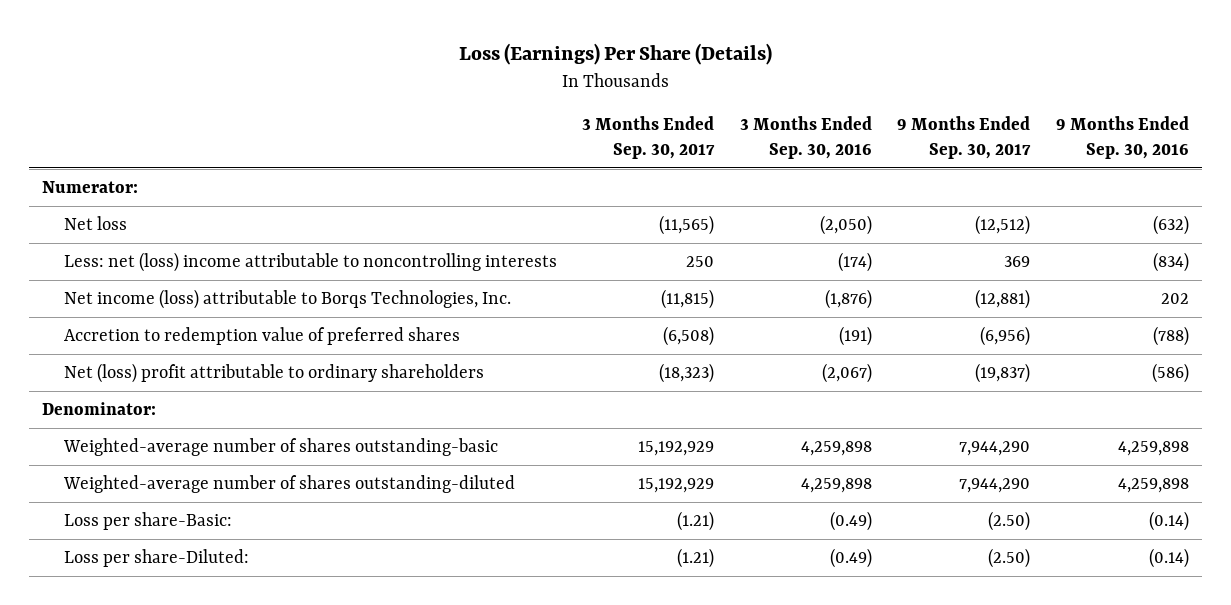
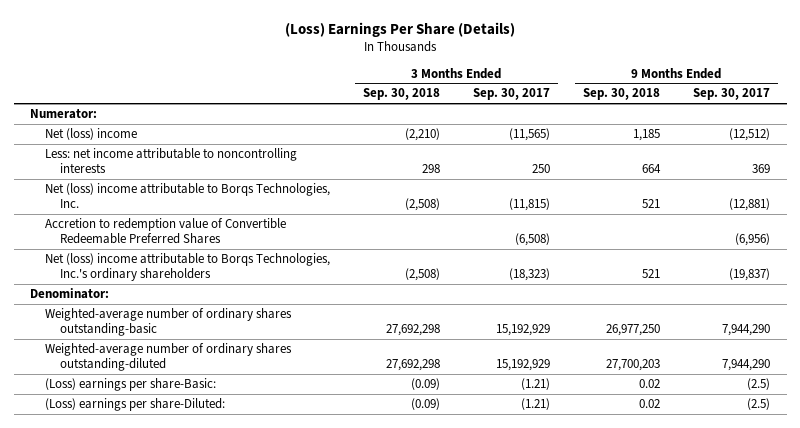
[458,42,772,65] Loss (Earnings) Per Share (Details) -> [285,21,516,37] (Loss) Earnings Per Share (Details)
[739,116,872,159] 3 Months Ended Sep. 30, 2016 -> none
[1055,116,1189,159] 9 Months Ended Sep. 30, 2016 -> none
none -> [362,88,440,101] Sep. 30, 2018
none -> [582,88,660,101] Sep. 30, 2018
[63,216,127,231] Net loss -> [44,128,137,141] Net (loss) income
[63,252,557,273] Less: net (loss) income attributable to noncontrolling interests -> [44,148,297,174] Less: net income attributable to noncontrolling interests
[63,289,511,310] Net income (loss) attributable to Borqs Technologies, Inc. -> [44,183,330,209] Net (loss) income attributable to Borqs Technologies, Inc.
[63,327,460,346] Accretion to redemption value of preferred shares -> [44,218,286,245] Accretion to redemption value of Convertible Redeemable Preferred Shares
[63,363,484,384] Net (loss) profit attributable to ordinary shareholders -> [44,253,330,282] Net (loss) income attributable to Borqs Technologies, Inc.'s ordinary shareholders
[62,438,498,457] Weighted-average number of shares outstanding-basic -> [44,308,292,337] Weighted-average number of ordinary shares outstanding-basic
[62,475,515,494] Weighted-average number of shares outstanding-diluted -> [44,343,292,372] Weighted-average number of ordinary shares outstanding-diluted
[63,512,232,531] Loss per share-Basic: -> [44,378,216,392] (Loss) earnings per share-Basic:
[988,511,1031,532] (2.50) -> [747,378,771,391] (2.5)
[63,549,249,568] Loss per share-Diluted: -> [44,398,225,412] (Loss) earnings per share-Diluted:
[988,548,1031,569] (2.50) -> [747,398,771,411] (2.5)

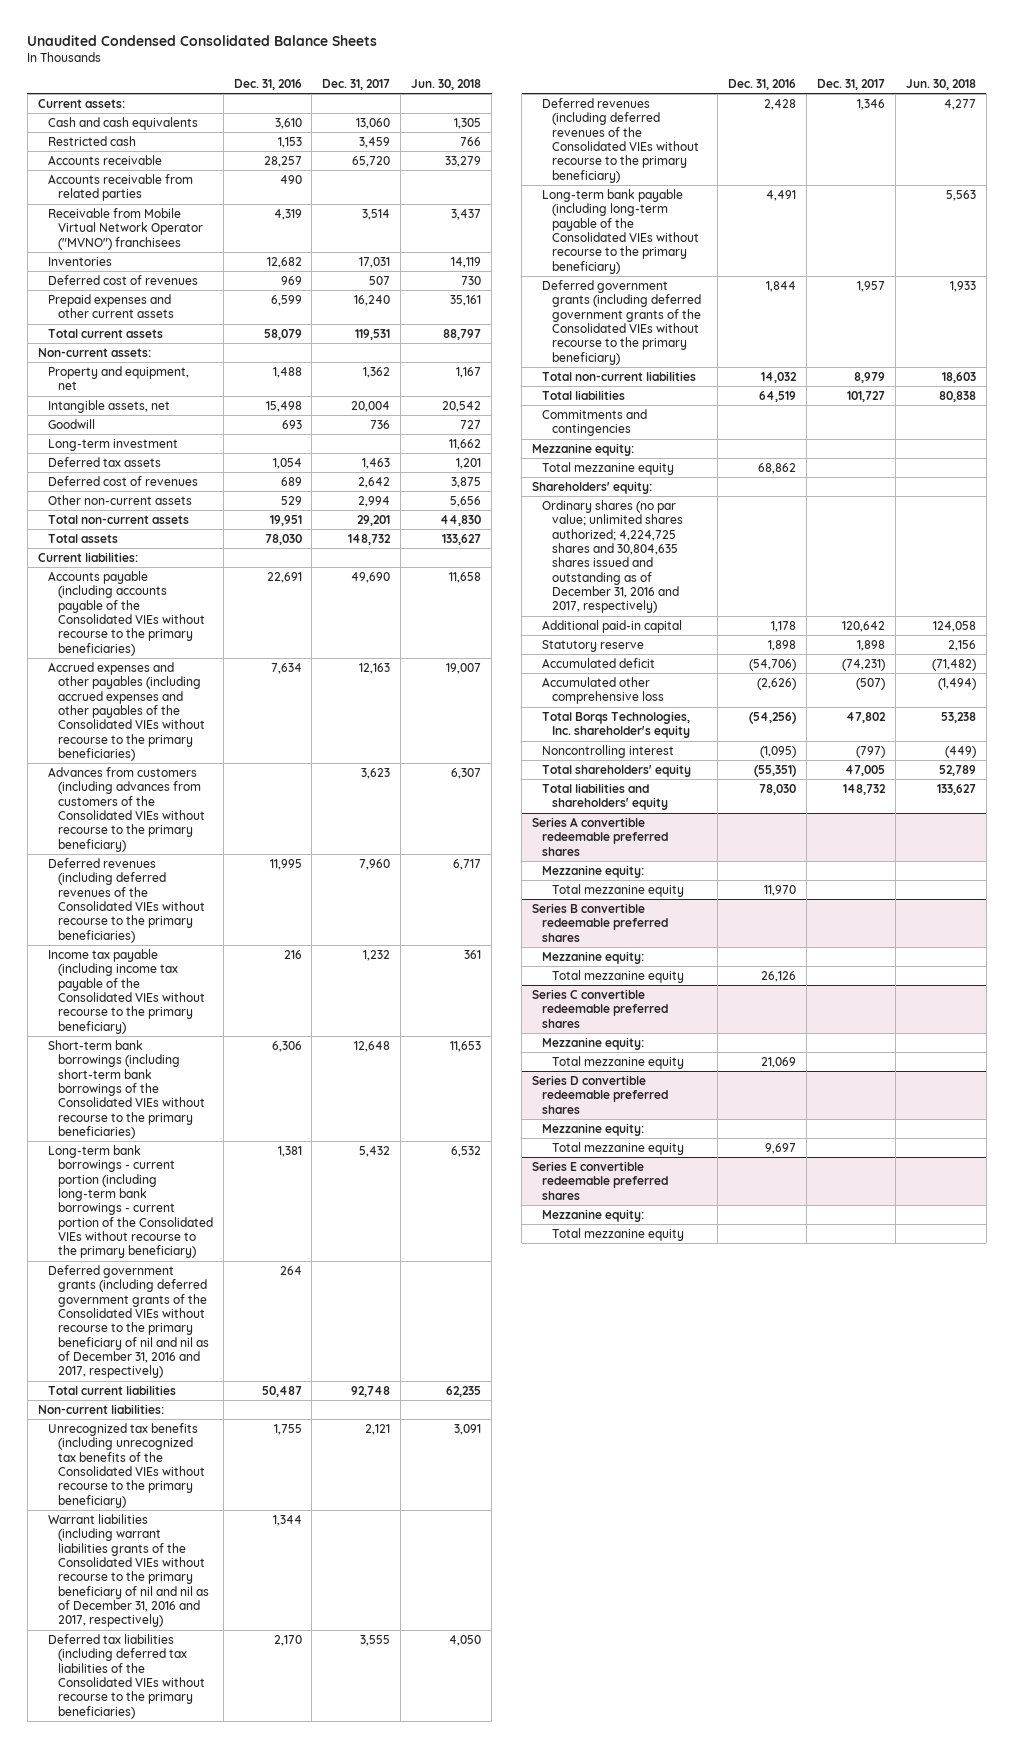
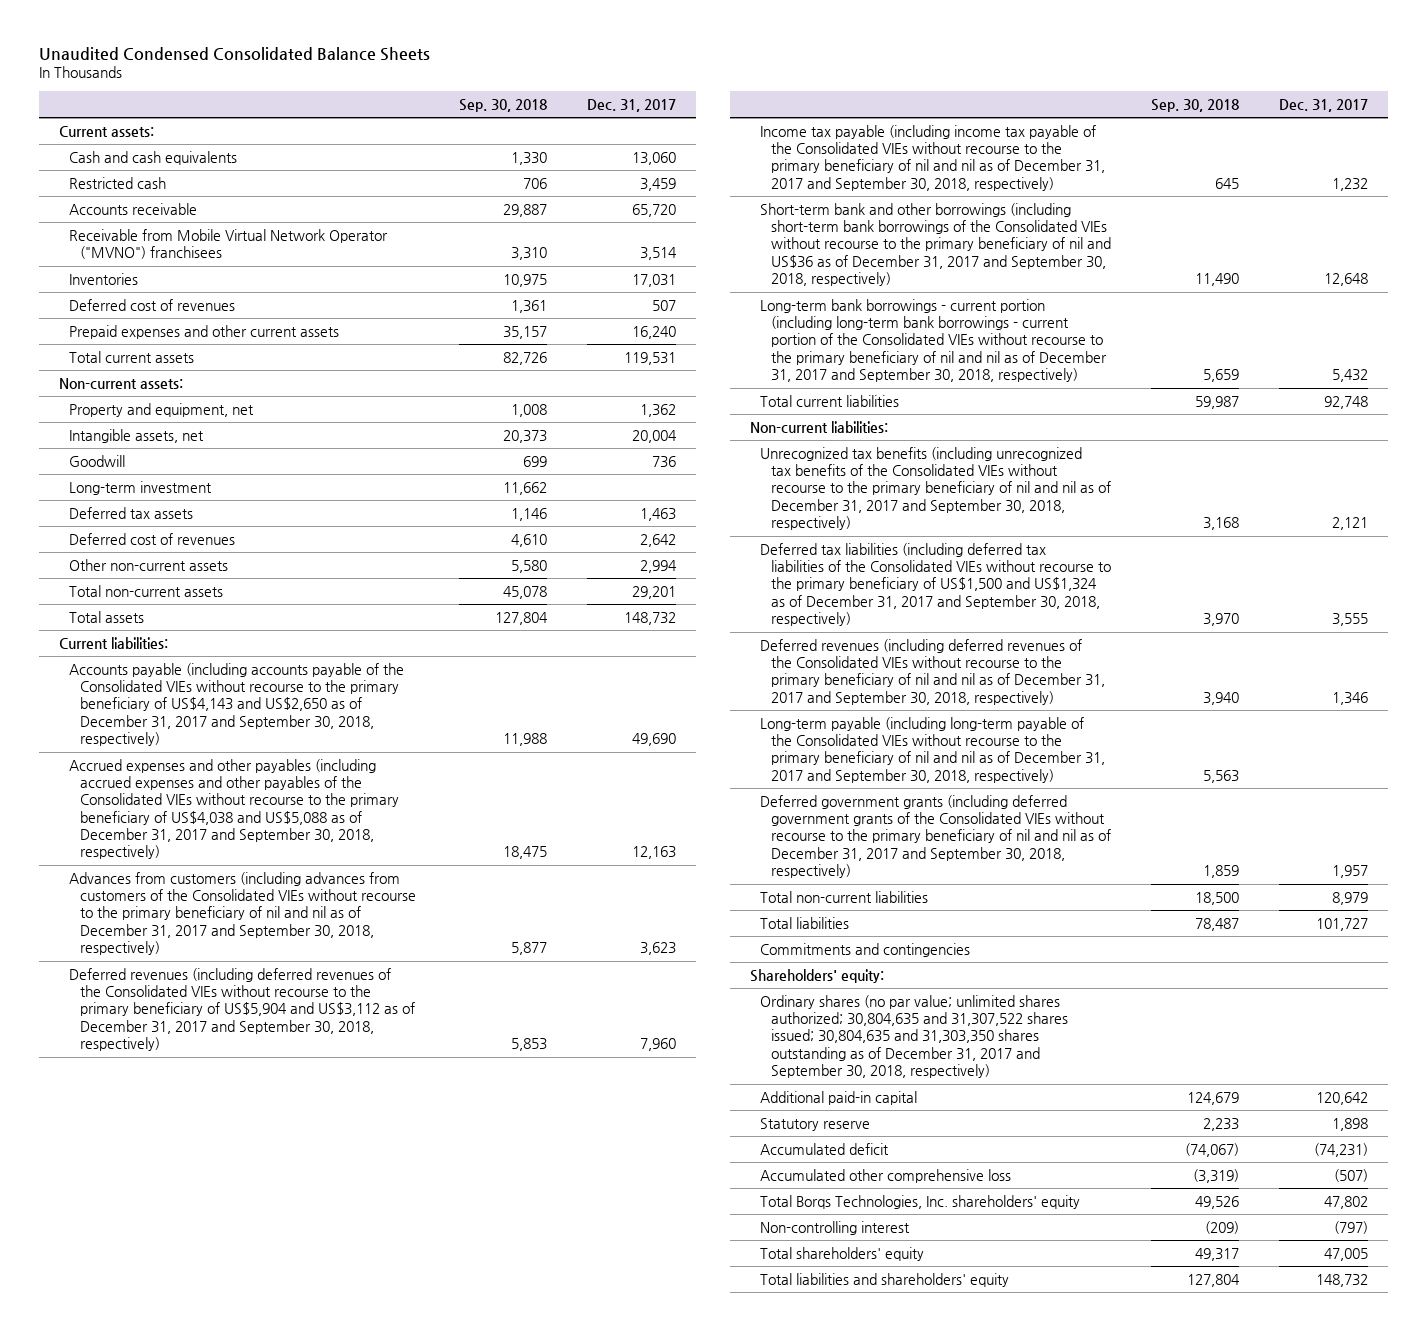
[233,78,302,90] Dec. 31, 2016 -> none
[411,78,482,90] Jun. 30, 2018 -> none
none -> [459,98,548,112] Sep. 30, 2018
[47,173,193,202] Accounts receivable from related parties -> none
[47,1264,209,1379] Deferred government grants (including deferred government grants of the Consolidated VIEs without recourse to the primary beneficiary of nil and nil as of December 31, 2016 and 2017, respectively) -> none
[47,570,205,656] Accounts payable (including accounts payable of the Consolidated VIEs without recourse to the primary beneficiaries) -> [69,662,405,747] Accounts payable (including accounts payable of the Consolidated VIEs without recourse to the primary beneficiary of US$4,143 and US$2,650 as of December 31, 2017 and September 30, 2018, respectively)
[47,661,205,761] Accrued expenses and other payables (including accrued expenses and other payables of the Consolidated VIEs without recourse to the primary beneficiaries) -> [69,758,399,860] Accrued expenses and other payables (including accrued expenses and other payables of the Consolidated VIEs without recourse to the primary beneficiary of US$4,038 and US$5,088 as of December 31, 2017 and September 30, 2018, respectively)
[47,766,205,852] Advances from customers (including advances from customers of the Consolidated VIEs without recourse to the primary beneficiary) -> [69,871,416,956] Advances from customers (including advances from customers of the Consolidated VIEs without recourse to the primary beneficiary of nil and nil as of December 31, 2017 and September 30, 2018, respectively)
[47,857,205,943] Deferred revenues (including deferred revenues of the Consolidated VIEs without recourse to the primary beneficiaries) -> [69,967,415,1052] Deferred revenues (including deferred revenues of the Consolidated VIEs without recourse to the primary beneficiary of US$5,904 and US$3,112 as of December 31, 2017 and September 30, 2018, respectively)
[47,948,205,1034] Income tax payable (including income tax payable of the Consolidated VIEs without recourse to the primary beneficiary) -> [760,124,1105,191] Income tax payable (including income tax payable of the Consolidated VIEs without recourse to the primary beneficiary of nil and nil as of December 31, 2017 and September 30, 2018, respectively)
[47,1039,205,1139] Short-term bank borrowings (including short-term bank borrowings of the Consolidated VIEs without recourse to the primary beneficiaries) -> [760,202,1111,287] Short-term bank and other borrowings (including short-term bank borrowings of the Consolidated VIEs without recourse to the primary beneficiary of nil and US$36 as of December 31, 2017 and September 30, 2018, respectively)
[47,1144,213,1259] Long-term bank borrowings - current portion (including long-term bank borrowings - current portion of the Consolidated VIEs without recourse to the primary beneficiary) -> [760,298,1107,383] Long-term bank borrowings - current portion (including long-term bank borrowings - current portion of the Consolidated VIEs without recourse to the primary beneficiary of nil and nil as of December 31, 2017 and September 30, 2018, respectively)
[47,1513,209,1628] Warrant liabilities (including warrant liabilities grants of the Consolidated VIEs without recourse to the primary beneficiary of nil and nil as of December 31, 2016 and 2017, respectively) -> none
[47,1422,205,1508] Unrecognized tax benefits (including unrecognized tax benefits of the Consolidated VIEs without recourse to the primary beneficiary) -> [760,446,1111,531] Unrecognized tax benefits (including unrecognized tax benefits of the Consolidated VIEs without recourse to the primary beneficiary of nil and nil as of December 31, 2017 and September 30, 2018, respectively)
[47,1633,205,1719] Deferred tax liabilities (including deferred tax liabilities of the Consolidated VIEs without recourse to the primary beneficiaries) -> [760,542,1111,627] Deferred tax liabilities (including deferred tax liabilities of the Consolidated VIEs without recourse to the primary beneficiary of US$1,500 and US$1,324 as of December 31, 2017 and September 30, 2018, respectively)
[542,97,700,183] Deferred revenues (including deferred revenues of the Consolidated VIEs without recourse to the primary beneficiary) -> [760,638,1105,705] Deferred revenues (including deferred revenues of the Consolidated VIEs without recourse to the primary beneficiary of nil and nil as of December 31, 2017 and September 30, 2018, respectively)
[542,188,700,274] Long-term bank payable (including long-term payable of the Consolidated VIEs without recourse to the primary beneficiary) -> [760,716,1105,783] Long-term payable (including long-term payable of the Consolidated VIEs without recourse to the primary beneficiary of nil and nil as of December 31, 2017 and September 30, 2018, respectively)
[542,279,702,365] Deferred government grants (including deferred government grants of the Consolidated VIEs without recourse to the primary beneficiary) -> [760,794,1111,879] Deferred government grants (including deferred government grants of the Consolidated VIEs without recourse to the primary beneficiary of nil and nil as of December 31, 2017 and September 30, 2018, respectively)
[532,442,635,456] Mezzanine equity: -> none
[542,461,675,475] Total mezzanine equity -> none
[542,499,684,614] Ordinary shares (no par value; unlimited shares authorized; 4,224,725 shares and 30,804,635 shares issued and outstanding as of December 31, 2016 and 2017, respectively) -> [760,994,1068,1079] Ordinary shares (no par value; unlimited shares authorized; 30,804,635 and 31,307,522 shares issued; 30,804,635 and 31,303,350 shares outstanding as of December 31, 2017 and September 30, 2018, respectively)
[542,710,691,739] Total Borqs Technologies, Inc. shareholder's equity -> [760,1194,1081,1209] Total Borqs Technologies, Inc. shareholders' equity
[542,744,675,758] Noncontrolling interest -> [760,1220,911,1235] Non-controlling interest
[532,816,669,856] Series A convertible redeemable preferred shares -> none
[542,864,645,878] Mezzanine equity: -> none
[552,883,685,897] Total mezzanine equity -> none
[532,902,669,942] Series B convertible redeemable preferred shares -> none
[542,950,645,964] Mezzanine equity: -> none
[552,969,685,983] Total mezzanine equity -> none
[532,988,669,1028] Series C convertible redeemable preferred shares -> none
[542,1036,645,1050] Mezzanine equity: -> none
[552,1055,685,1069] Total mezzanine equity -> none
[532,1074,669,1114] Series D convertible redeemable preferred shares -> none
[542,1122,645,1136] Mezzanine equity: -> none
[552,1141,685,1155] Total mezzanine equity -> none
[532,1160,669,1200] Series E convertible redeemable preferred shares -> none
[542,1208,645,1222] Mezzanine equity: -> none
[552,1227,685,1241] Total mezzanine equity -> none

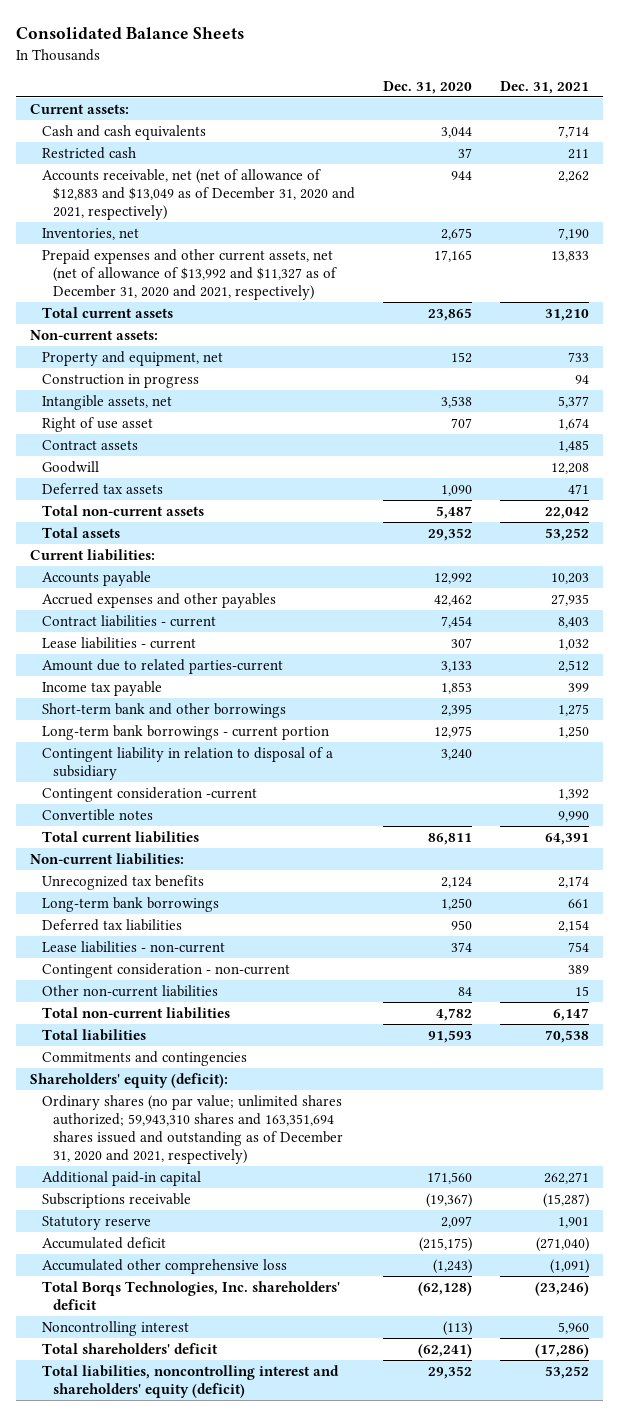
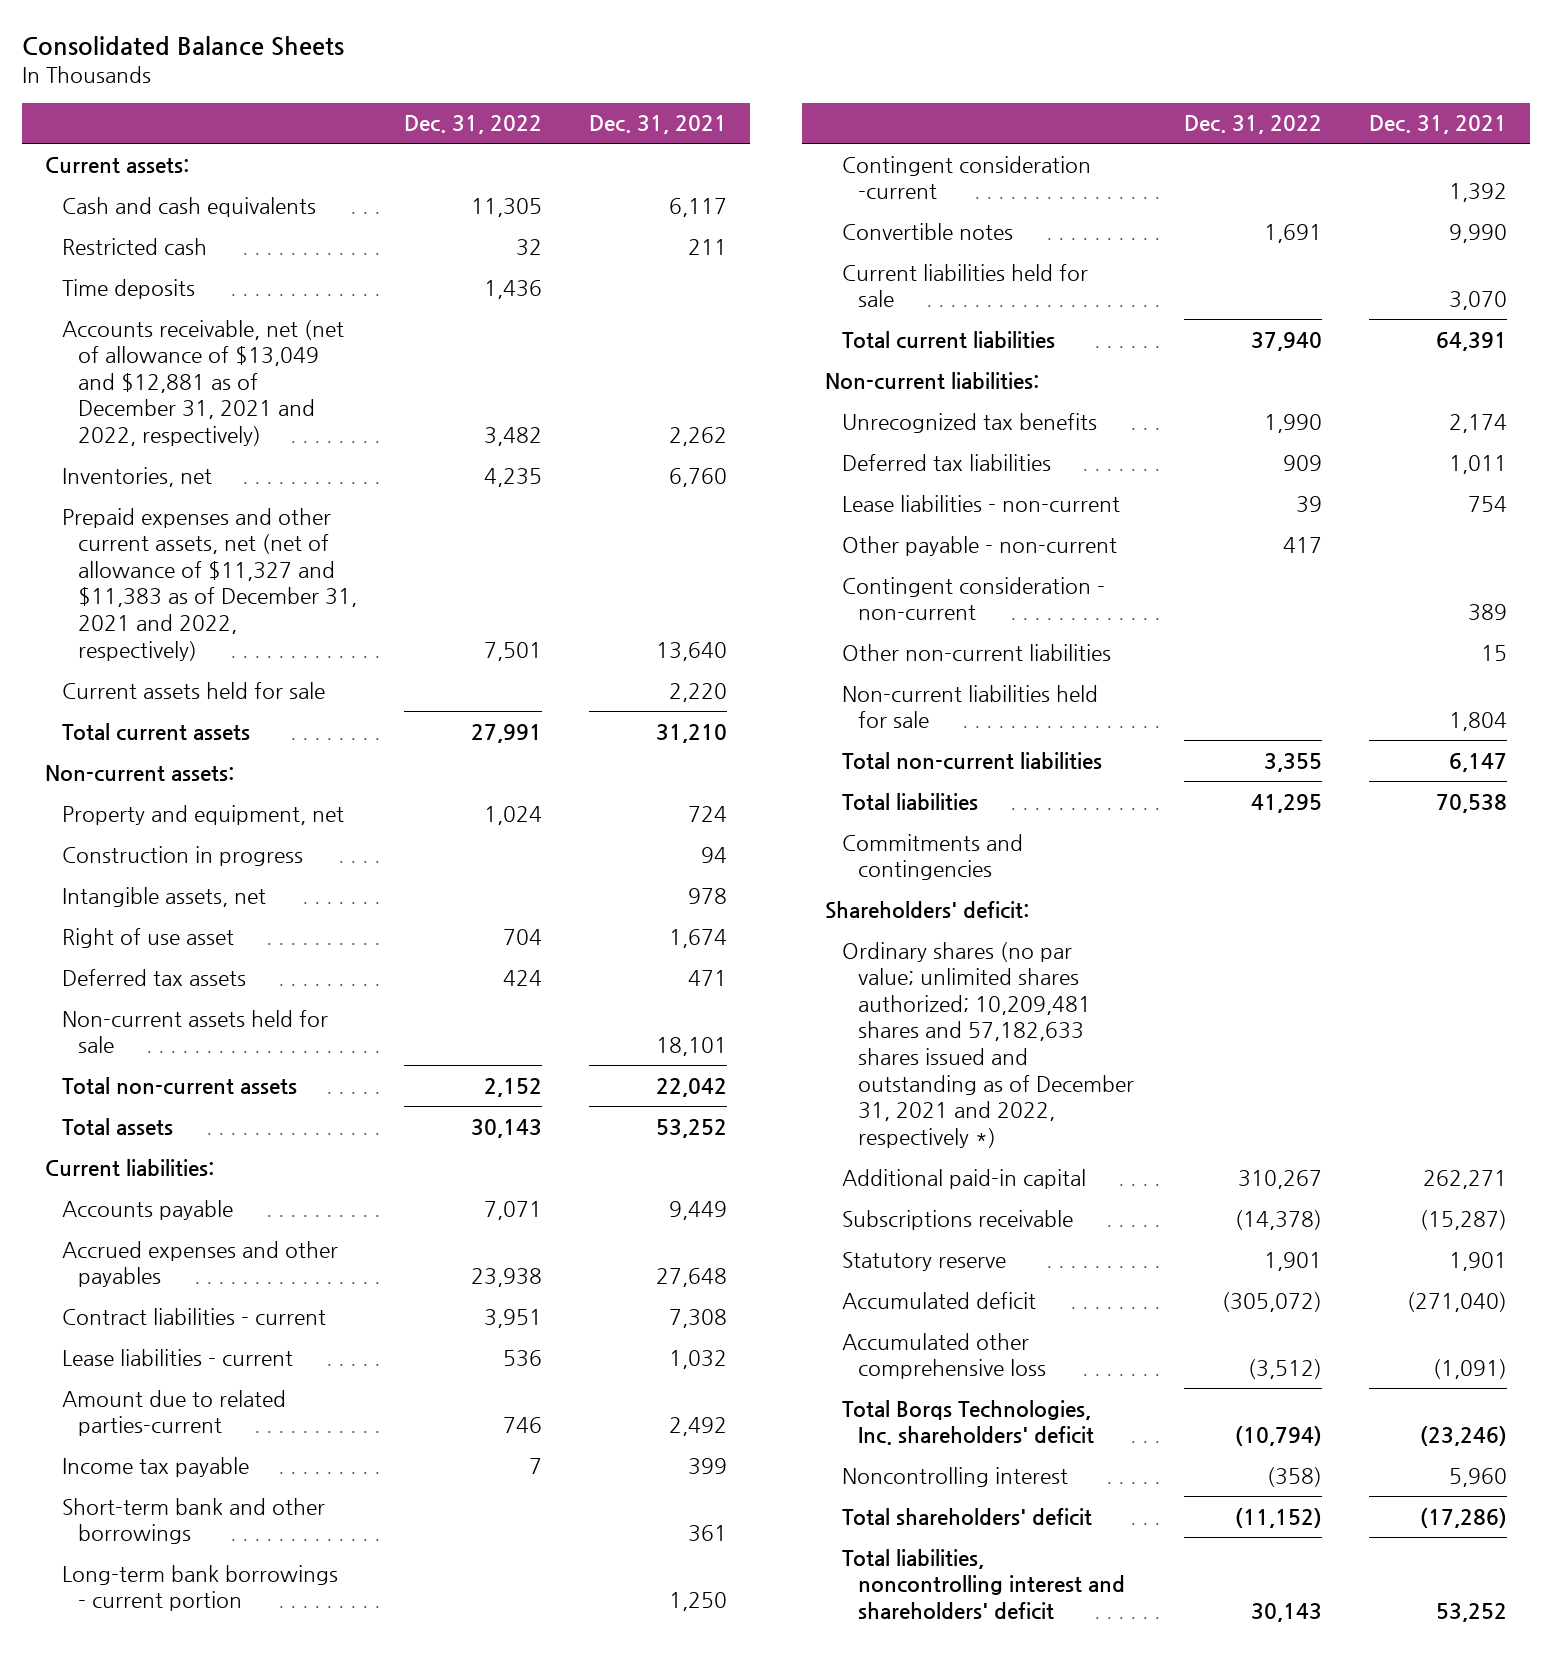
[383,80,473,94] Dec. 31, 2020 -> none
none -> [403,115,542,135] Dec. 31, 2022
[558,125,590,138] 7,714 -> [668,197,727,217] 6,117
none -> [61,278,195,299] Time deposits
[41,168,356,220] Accounts receivable, net (net of allowance of $12,883 and $13,049 as of December 31, 2020 and 2021, respectively) -> [61,319,344,446] Accounts receivable, net (net of allowance of $13,049 and $12,881 as of December 31, 2021 and 2022, respectively)
[558,227,590,240] 7,190 -> [668,467,727,487] 6,760
[41,248,338,300] Prepaid expenses and other current assets, net (net of allowance of $13,992 and $11,327 as of December 31, 2020 and 2021, respectively) -> [61,507,357,661] Prepaid expenses and other current assets, net (net of allowance of $11,327 and $11,383 as of December 31, 2021 and 2022, respectively)
[551,250,590,262] 13,833 -> [655,641,727,661] 13,640
none -> [61,681,325,699] Current assets held for sale
[568,351,590,362] 733 -> [687,805,727,822] 724
[558,395,590,408] 5,377 -> [687,887,727,904] 978
[41,439,138,450] Contract assets -> none
[41,460,99,473] Goodwill -> none
none -> [61,1009,328,1054] Non-current assets held for sale
[551,572,590,584] 10,203 -> [668,1200,727,1220] 9,449
[551,593,590,606] 27,935 -> [655,1268,727,1288] 27,648
[558,616,590,628] 8,403 -> [668,1308,727,1328] 7,308
[558,659,590,672] 2,512 -> [668,1417,727,1437] 2,492
[558,703,590,716] 1,275 -> [687,1525,727,1543] 361
[41,746,333,780] Contingent liability in relation to disposal of a subsidiary -> none
none -> [841,263,1088,308] Current liabilities held for sale
[41,896,219,912] Long-term bank borrowings -> none
[558,919,590,932] 2,154 -> [1448,454,1507,474] 1,011
none -> [841,535,1117,556] Other payable - non-current
none -> [841,684,1098,729] Non-current liabilities held for sale
[29,1072,228,1088] Shareholders' equity (deficit): -> [825,900,1030,919] Shareholders' deficit:
[41,1094,344,1164] Ordinary shares (no par value; unlimited shares authorized; 59,943,310 shares and 163,351,694 shares issued and outstanding as of December 31, 2020 and 2021, respectively) -> [841,941,1134,1148] Ordinary shares (no par value; unlimited shares authorized; 10,209,481 shares and 57,182,633 shares issued and outstanding as of December 31, 2021 and 2022, respectively *)
[41,1364,339,1398] Total liabilities, noncontrolling interest and shareholders' equity (deficit) -> [841,1548,1125,1620] Total liabilities, noncontrolling interest and shareholders' deficit

